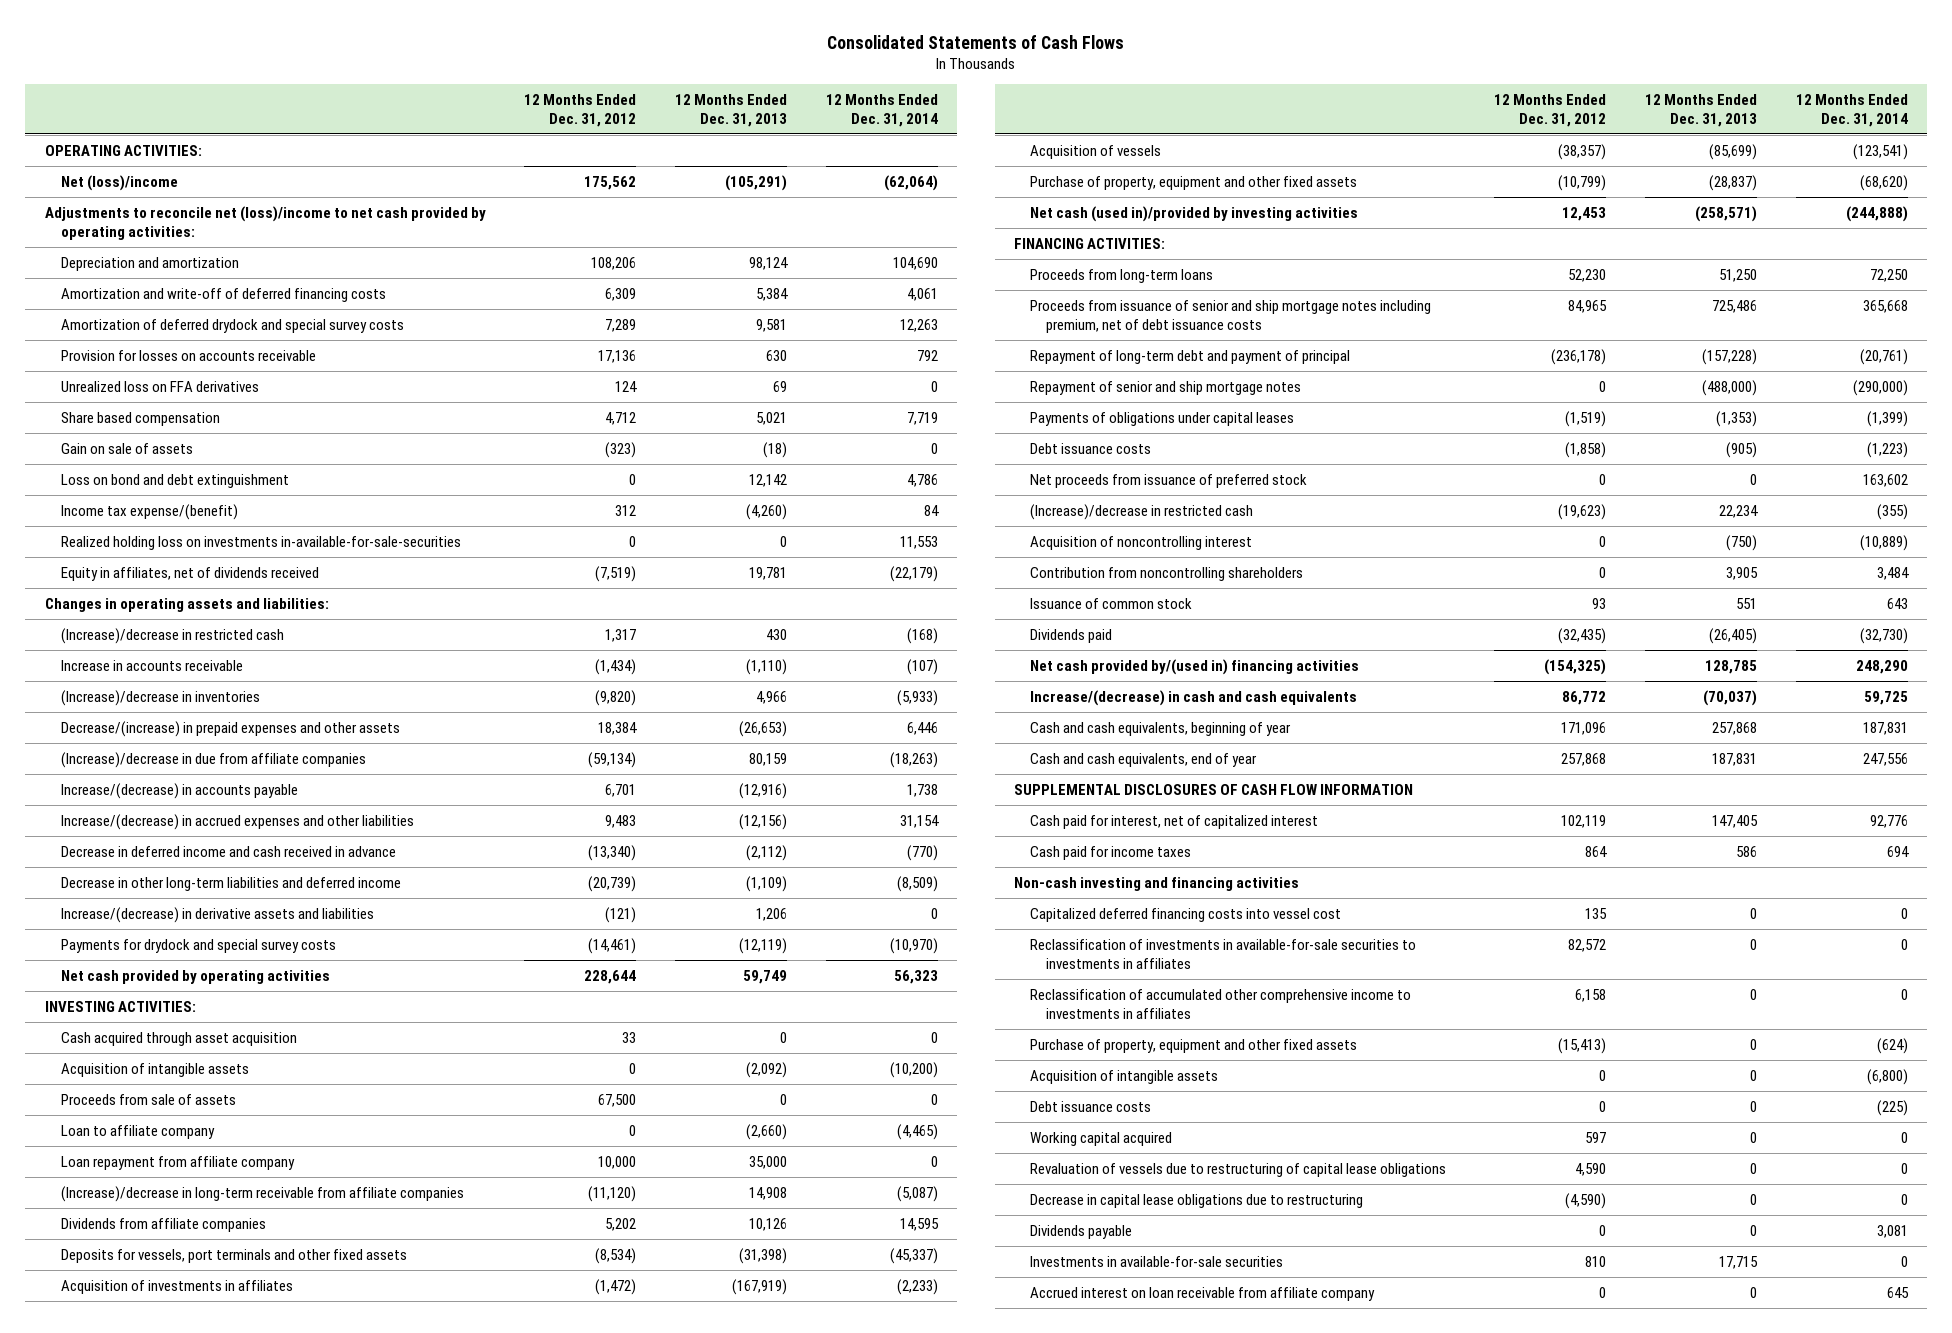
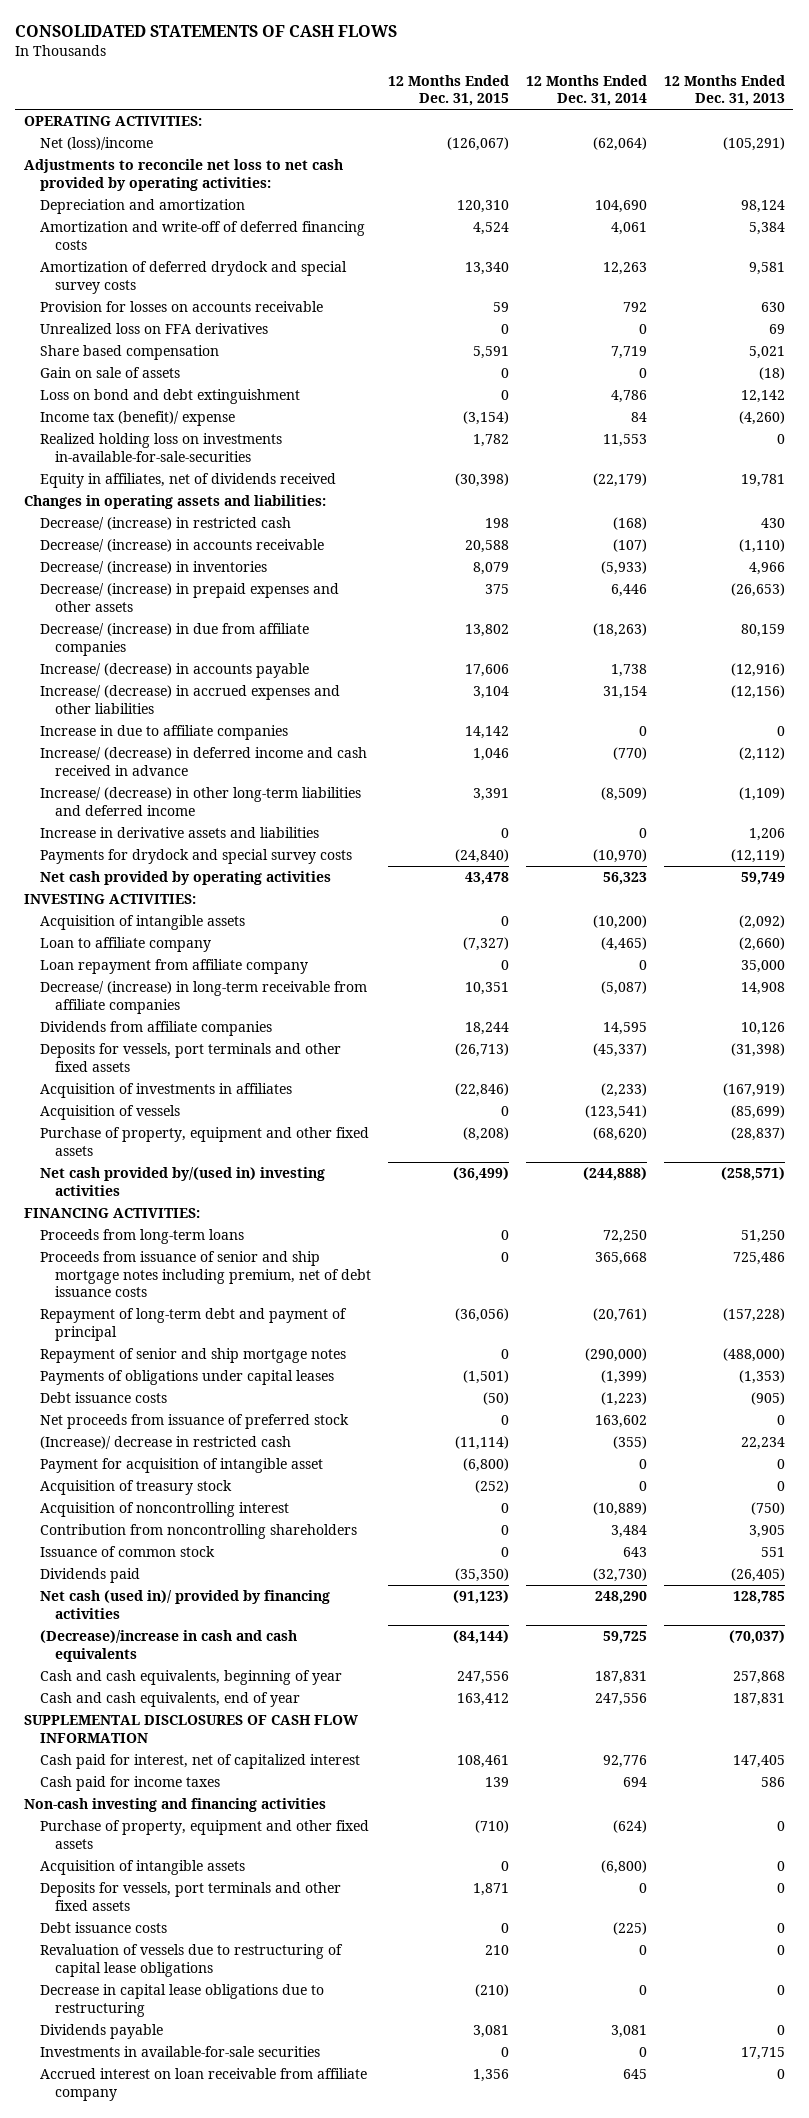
[827,34,1125,49] Consolidated Statements of Cash Flows -> [15,24,398,37] CONSOLIDATED STATEMENTS OF CASH FLOWS
[524,93,637,127] 12 Months Ended Dec. 31, 2012 -> none
none -> [388,74,510,106] 12 Months Ended Dec. 31, 2015
[44,205,486,240] Adjustments to reconcile net (loss)/income to net cash provided by operating activities: -> [23,159,343,191] Adjustments to reconcile net loss to net cash provided by operating activities:
[60,503,238,520] Income tax expense/(benefit) -> [39,411,235,427] Income tax (benefit)/ expense
[60,627,284,644] (Increase)/decrease in restricted cash -> [39,517,291,531] Decrease/ (increase) in restricted cash
[60,659,243,671] Increase in accounts receivable -> [39,539,324,553] Decrease/ (increase) in accounts receivable
[60,689,260,706] (Increase)/decrease in inventories -> [39,561,267,575] Decrease/ (increase) in inventories
[60,720,400,737] Decrease/(increase) in prepaid expenses and other assets -> [39,583,339,612] Decrease/ (increase) in prepaid expenses and other assets
[60,751,366,768] (Increase)/decrease in due from affiliate companies -> [39,623,309,656] Decrease/ (increase) in due from affiliate companies
[60,782,298,799] Increase/(decrease) in accounts payable -> [39,663,309,679] Increase/ (decrease) in accounts payable
[60,813,414,830] Increase/(decrease) in accrued expenses and other liabilities -> [39,685,340,714] Increase/ (decrease) in accrued expenses and other liabilities
none -> [39,725,288,741] Increase in due to affiliate companies
[60,845,396,857] Decrease in deferred income and cash received in advance -> [39,747,367,776] Increase/ (decrease) in deferred income and cash received in advance
[60,876,401,891] Decrease in other long-term liabilities and deferred income -> [39,787,361,816] Increase/ (decrease) in other long-term liabilities and deferred income
[60,906,374,923] Increase/(decrease) in derivative assets and liabilities -> [39,827,319,839] Increase in derivative assets and liabilities
[60,1031,297,1046] Cash acquired through asset acquisition -> none
[60,1093,236,1105] Proceeds from sale of assets -> none
[60,1185,464,1202] (Increase)/decrease in long-term receivable from affiliate companies -> [39,981,367,1014] Decrease/ (increase) in long-term receivable from affiliate companies
[1030,205,1359,222] Net cash (used in)/provided by investing activities -> [39,1167,325,1196] Net cash provided by/(used in) investing activities
[1030,503,1254,520] (Increase)/decrease in restricted cash -> [39,1436,291,1450] (Increase)/ decrease in restricted cash
none -> [39,1458,323,1474] Payment for acquisition of intangible asset
none -> [39,1480,232,1496] Acquisition of treasury stock
[1030,658,1360,675] Net cash provided by/(used in) financing activities -> [39,1590,330,1619] Net cash (used in)/ provided by financing activities
[1030,689,1358,706] Increase/(decrease) in cash and cash equivalents -> [39,1630,297,1662] (Decrease)/increase in cash and cash equivalents
[1030,907,1342,922] Capitalized deferred financing costs into vessel cost -> none
[1030,938,1417,969] Reclassification of investments in available-for-sale securities to investments in affiliates -> none
[1030,988,1412,1019] Reclassification of accumulated other comprehensive income to investments in affiliates -> none
none -> [39,1882,341,1911] Deposits for vessels, port terminals and other fixed assets
[1030,1131,1173,1146] Working capital acquired -> none

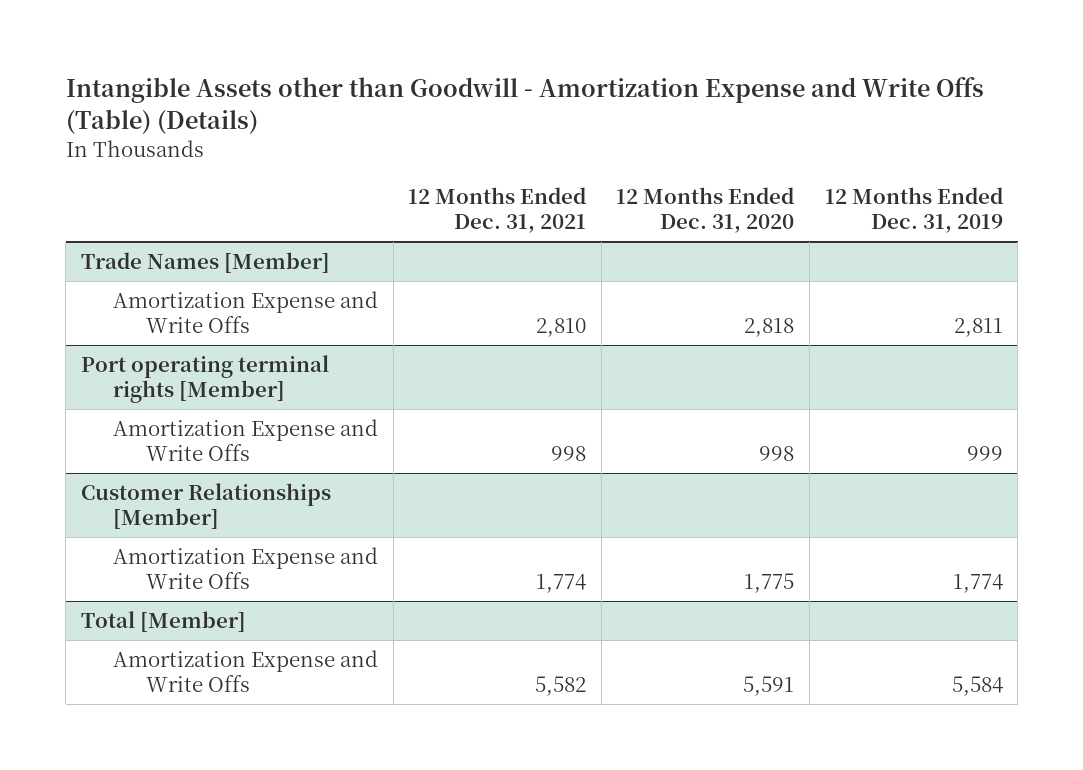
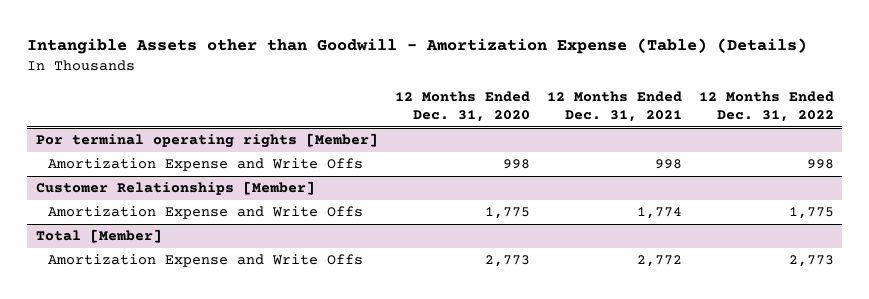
[65,77,984,135] Intangible Assets other than Goodwill - Amortization Expense and Write Offs (Table) (Details) -> [27,38,808,55] Intangible Assets other than Goodwill - Amortization Expense (Table) (Details)
[824,187,1003,234] 12 Months Ended Dec. 31, 2019 -> none
none -> [698,91,834,123] 12 Months Ended Dec. 31, 2022
[80,251,330,273] Trade Names [Member] -> none
[113,290,379,333] Amortization Expense and Write Offs -> none
[80,354,329,403] Port operating terminal rights [Member] -> [35,133,378,149] Por terminal operating rights [Member]
[535,675,587,696] 5,582 -> [636,255,682,268] 2,772
[743,675,795,696] 5,591 -> [484,255,530,268] 2,773

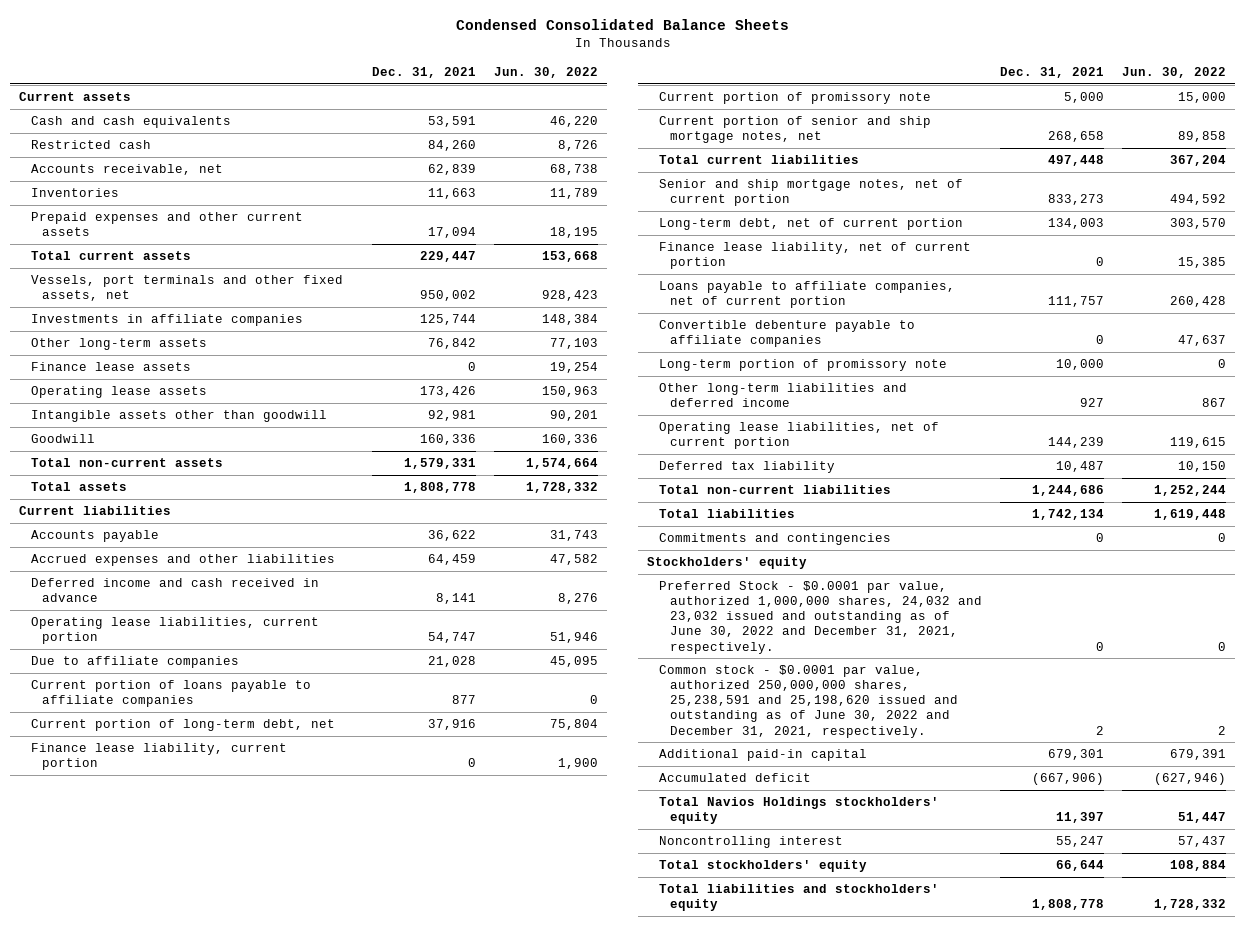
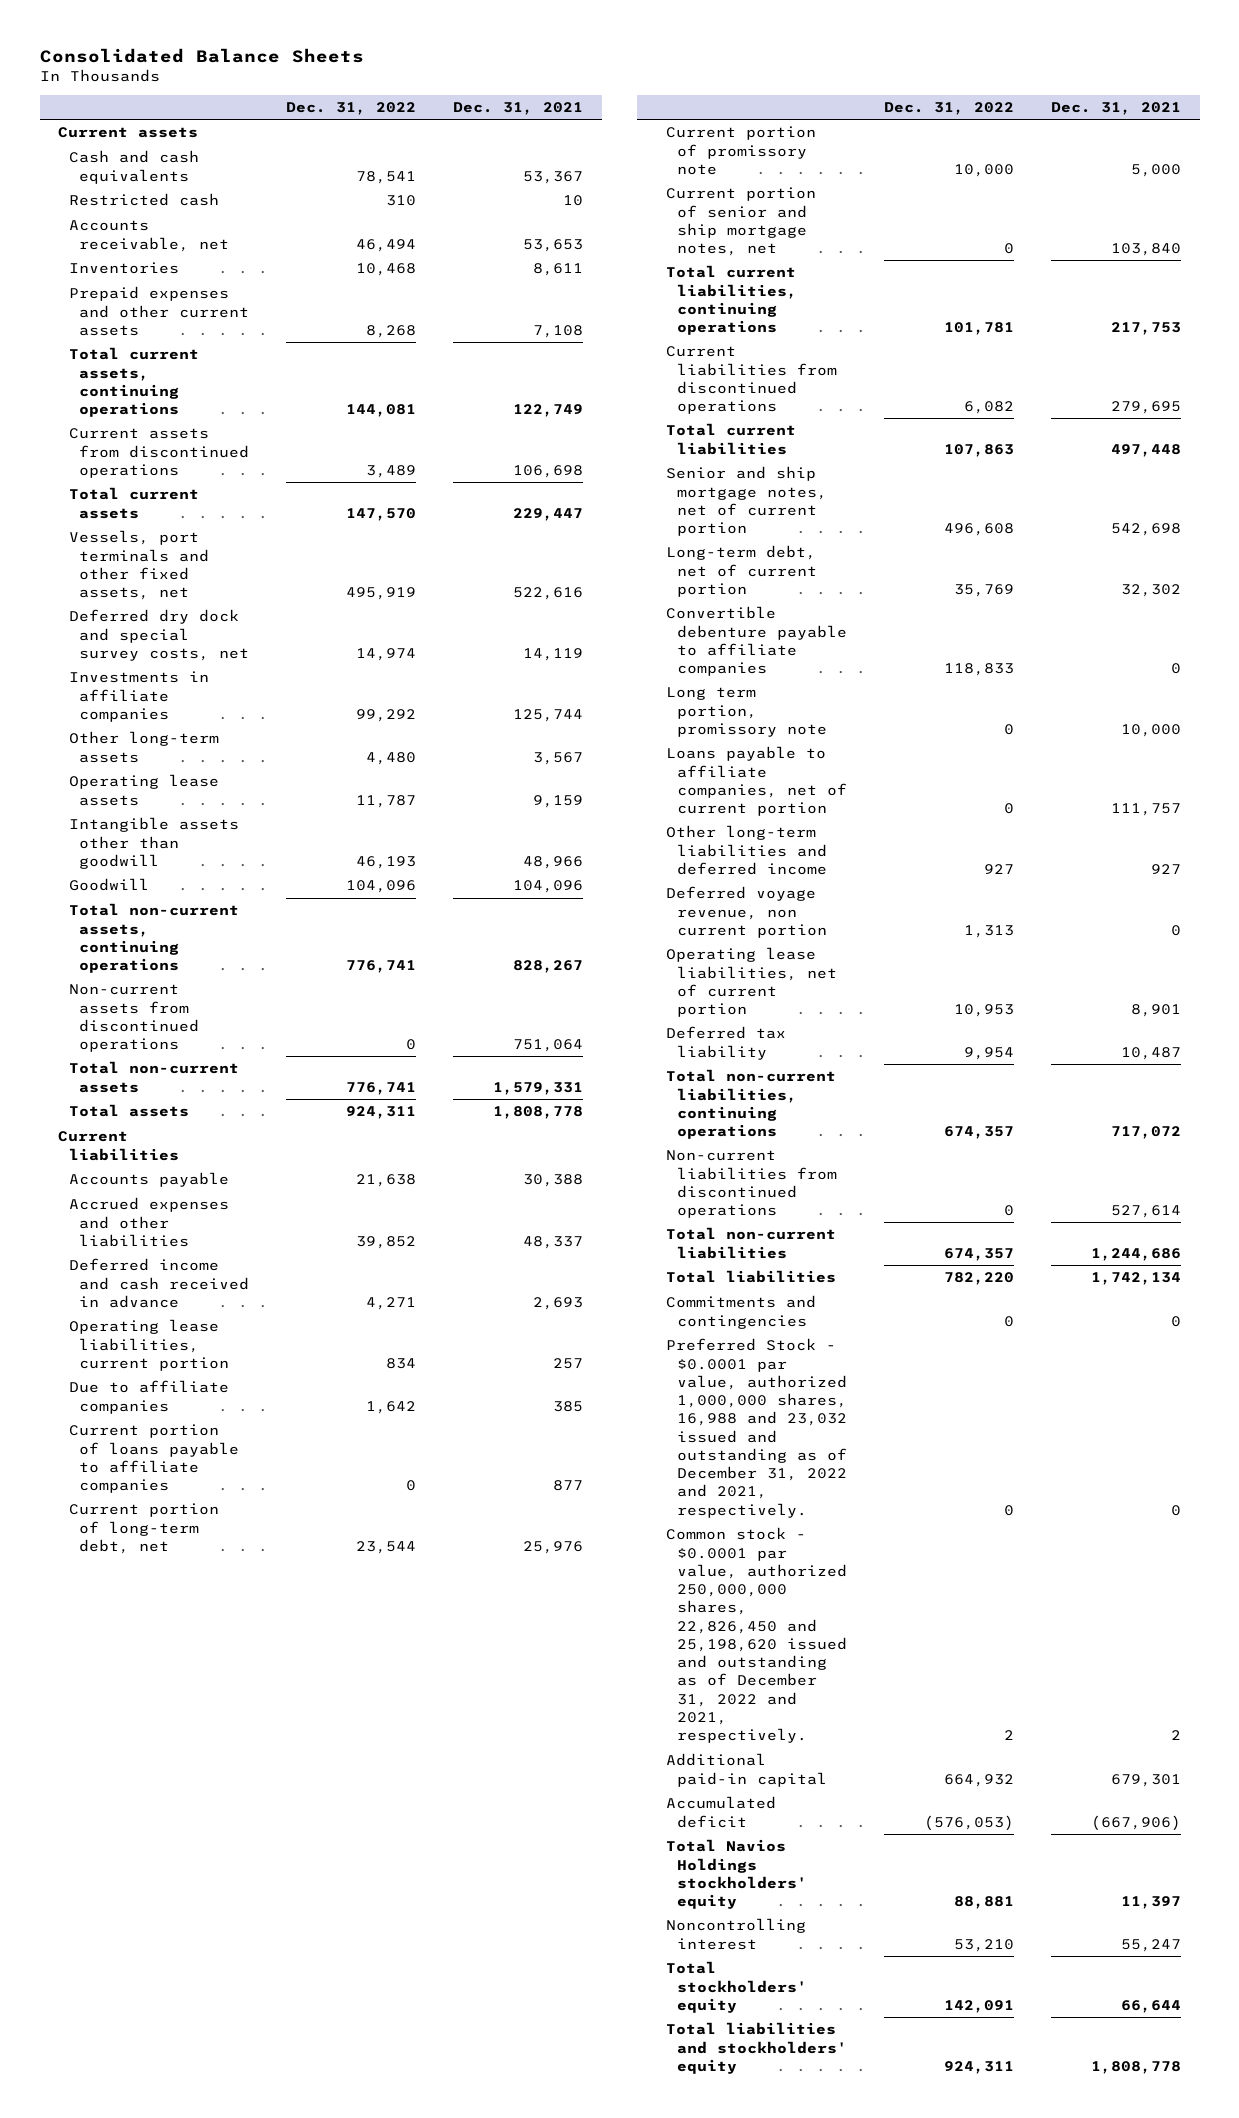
[455,18,789,30] Condensed Consolidated Balance Sheets -> [39,47,364,63] Consolidated Balance Sheets
[493,66,598,78] Jun. 30, 2022 -> none
none -> [286,102,417,116] Dec. 31, 2022
[428,116,477,128] 53,591 -> [523,170,584,184] 53,367
[428,140,477,152] 84,260 -> [563,195,584,207] 10
[428,164,477,176] 62,839 -> [523,238,584,252] 53,653
[428,188,477,200] 11,663 -> [533,263,584,277] 8,611
[428,227,477,239] 17,094 -> [533,324,584,338] 7,108
none -> [68,347,199,418] Total current assets, continuing operations
none -> [68,428,250,478] Current assets from discontinued operations
[420,290,477,302] 950,002 -> [513,587,584,601] 522,616
none -> [68,609,250,661] Deferred dry dock and special survey costs, net
[30,362,191,372] Finance lease assets -> none
[428,338,477,350] 76,842 -> [533,751,584,765] 3,567
[420,386,477,398] 173,426 -> [533,794,584,808] 9,159
[428,410,477,422] 92,981 -> [523,855,584,869] 48,966
[420,434,477,446] 160,336 -> [513,880,584,894] 104,096
none -> [68,903,239,974] Total non-current assets, continuing operations
none -> [68,984,200,1053] Non-current assets from discontinued operations
[428,530,477,542] 36,622 -> [523,1174,584,1188] 30,388
[428,554,477,566] 64,459 -> [523,1235,584,1249] 48,337
[436,593,477,605] 8,141 -> [533,1296,584,1310] 2,693
[428,632,477,644] 54,747 -> [553,1357,584,1369] 257
[428,656,477,668] 21,028 -> [553,1400,584,1412] 385
[30,743,287,771] Finance lease liability, current portion -> none
[428,719,477,731] 37,916 -> [523,1540,584,1554] 25,976
[1048,131,1105,143] 268,658 -> [1111,243,1182,257] 103,840
none -> [666,265,798,336] Total current liabilities, continuing operations
none -> [666,346,838,415] Current liabilities from discontinued operations
[658,242,971,270] Finance lease liability, net of current portion -> none
[1048,194,1105,206] 833,273 -> [1111,523,1182,537] 542,698
[1048,218,1105,230] 134,003 -> [1121,583,1182,597] 32,302
[658,359,947,372] Long-term portion of promissory note -> [666,687,828,737] Long term portion, promissory note
[658,281,955,309] Loans payable to affiliate companies, net of current portion -> [666,746,848,817] Loans payable to affiliate companies, net of current portion
none -> [666,886,828,938] Deferred voyage revenue, non current portion
[1048,437,1105,449] 144,239 -> [1131,1004,1182,1018] 8,901
none -> [666,1069,837,1140] Total non-current liabilities, continuing operations
none -> [666,1150,838,1219] Non-current liabilities from discontinued operations
[647,557,808,570] Stockholders' equity -> none
[658,581,983,654] Preferred Stock - $0.0001 par value, authorized 1,000,000 shares, 24,032 and 23,032 issued and outstanding as of June 30, 2022 and December 31, 2021, respectively. -> [666,1338,848,1518] Preferred Stock - $0.0001 par value, authorized 1,000,000 shares, 16,988 and 23,032 issued and outstanding as of December 31, 2022 and 2021, respectively.
[658,665,959,738] Common stock - $0.0001 par value, authorized 250,000,000 shares, 25,238,591 and 25,198,620 issued and outstanding as of June 30, 2022 and December 31, 2021, respectively. -> [666,1527,848,1744] Common stock - $0.0001 par value, authorized 250,000,000 shares, 22,826,450 and 25,198,620 issued and outstanding as of December 31, 2022 and 2021, respectively.

